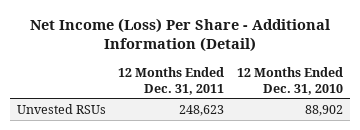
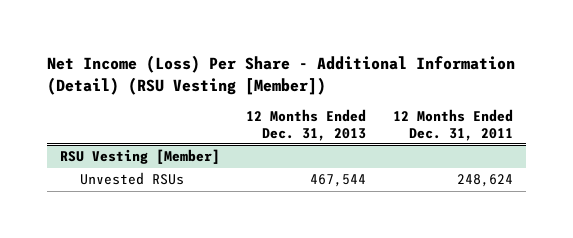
[29,17,330,53] Net Income (Loss) Per Share - Additional Information (Detail) -> [47,55,516,96] Net Income (Loss) Per Share - Additional Information (Detail) (RSU Vesting [Member])
[237,66,344,95] 12 Months Ended Dec. 31, 2010 -> none
none -> [246,109,367,141] 12 Months Ended Dec. 31, 2013
none -> [60,149,221,165] RSU Vesting [Member]
[179,104,225,116] 248,623 -> [456,174,513,188] 248,624

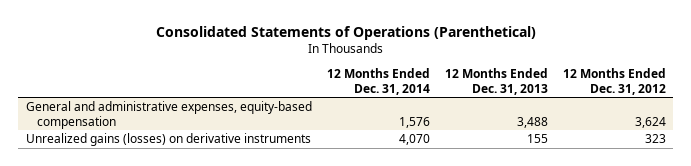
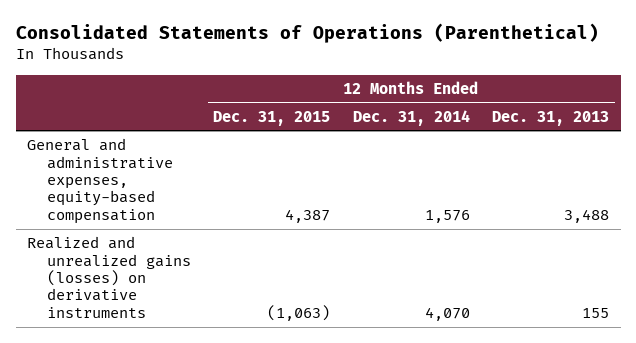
[562,68,666,95] 12 Months Ended Dec. 31, 2012 -> none
none -> [213,110,331,126] Dec. 31, 2015
[25,133,311,147] Unrealized gains (losses) on derivative instruments -> [27,236,191,318] Realized and unrealized gains (losses) on derivative instruments

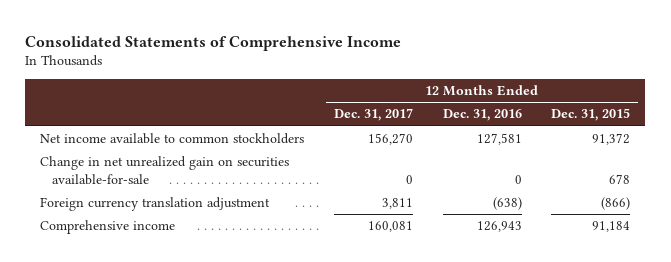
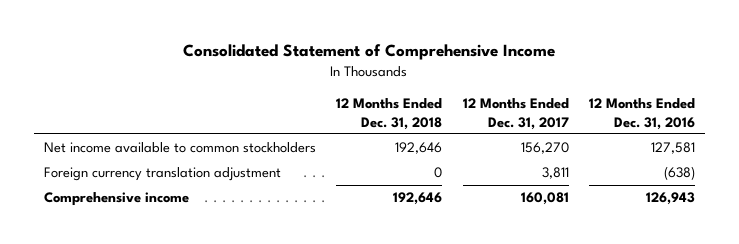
[25,35,402,51] Consolidated Statements of Comprehensive Income -> [183,44,556,61] Consolidated Statement of Comprehensive Income
[551,108,631,122] Dec. 31, 2015 -> none
none -> [336,98,443,130] 12 Months Ended Dec. 31, 2018
[40,156,290,185] Change in net unrealized gain on securities available-for-sale -> none

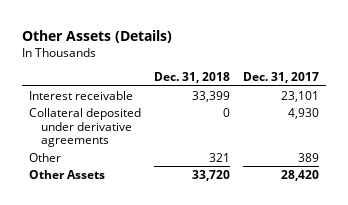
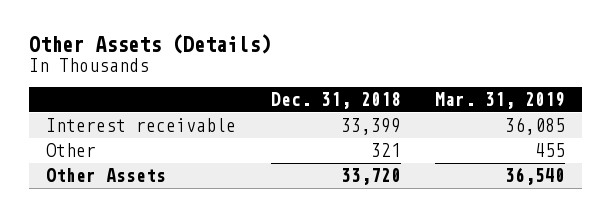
[243,72,320,84] Dec. 31, 2017 -> none
none -> [435,91,566,109] Mar. 31, 2019
[28,107,141,148] Collateral deposited under derivative agreements -> none

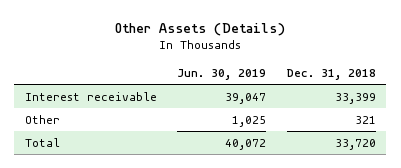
[435,91,566,109] Mar. 31, 2019 -> none
none -> [177,68,267,80] Jun. 30, 2019
[46,168,167,183] Other Assets -> [24,137,60,147] Total

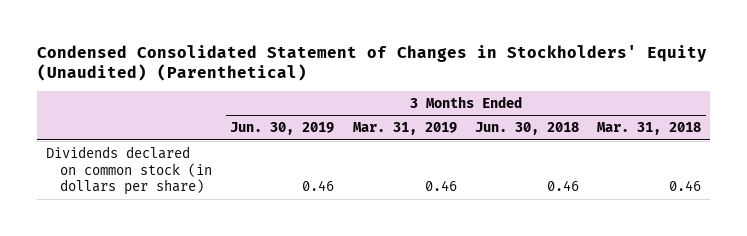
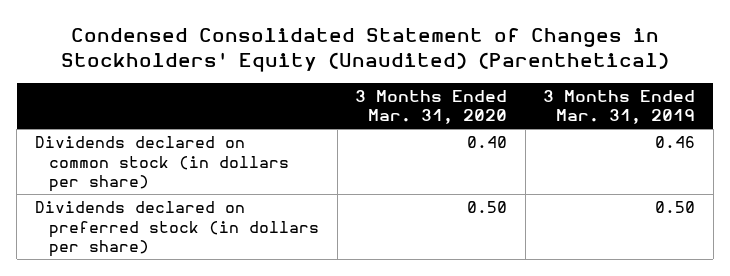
[230,122,335,136] Jun. 30, 2019 -> none
[474,122,579,136] Jun. 30, 2018 -> none
[597,122,702,136] Mar. 31, 2018 -> none
none -> [355,89,508,125] 3 Months Ended Mar. 31, 2020
none -> [34,201,320,258] Dividends declared on preferred stock (in dollars per share)

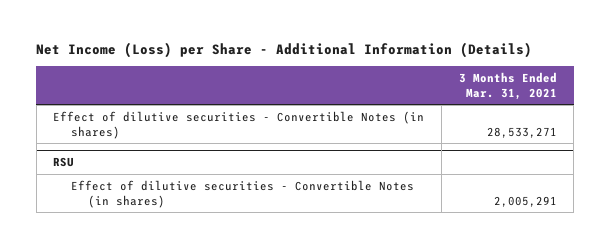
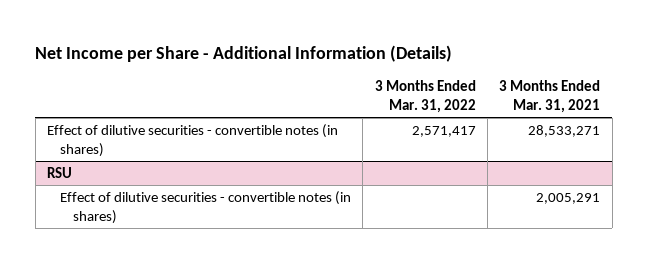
[36,42,533,59] Net Income (Loss) per Share - Additional Information (Details) -> [35,44,453,62] Net Income per Share - Additional Information (Details)
none -> [374,79,476,114] 3 Months Ended Mar. 31, 2022
[53,110,425,139] Effect of dilutive securities - Convertible Notes (in shares) -> [47,123,339,158] Effect of dilutive securities - convertible notes (in shares)
[70,179,414,208] Effect of dilutive securities - Convertible Notes (in shares) -> [59,190,351,225] Effect of dilutive securities - convertible notes (in shares)

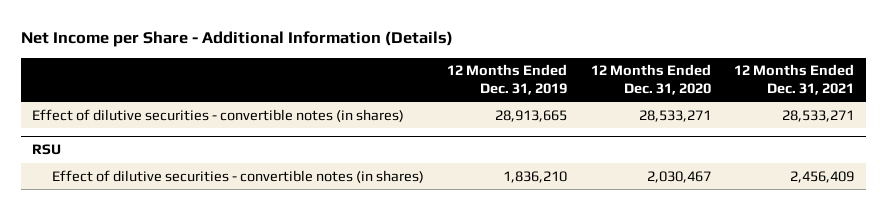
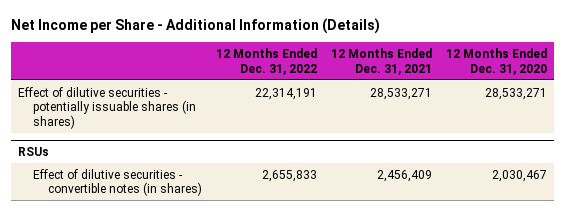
[447,64,568,95] 12 Months Ended Dec. 31, 2019 -> none
none -> [215,48,317,75] 12 Months Ended Dec. 31, 2022
[32,108,405,122] Effect of dilutive securities - convertible notes (in shares) -> [18,86,197,129] Effect of dilutive securities - potentially issuable shares (in shares)
[32,144,62,156] RSU -> [18,147,50,157] RSUs

